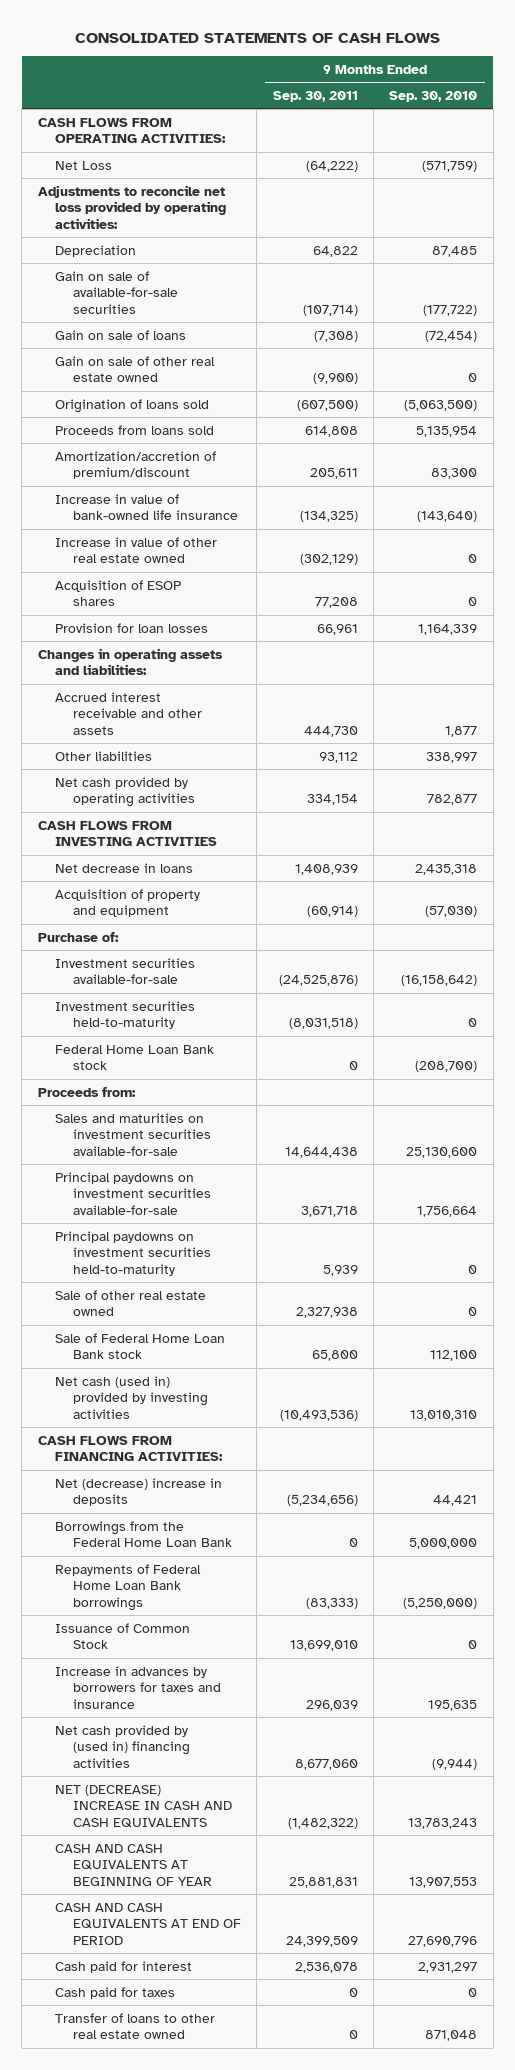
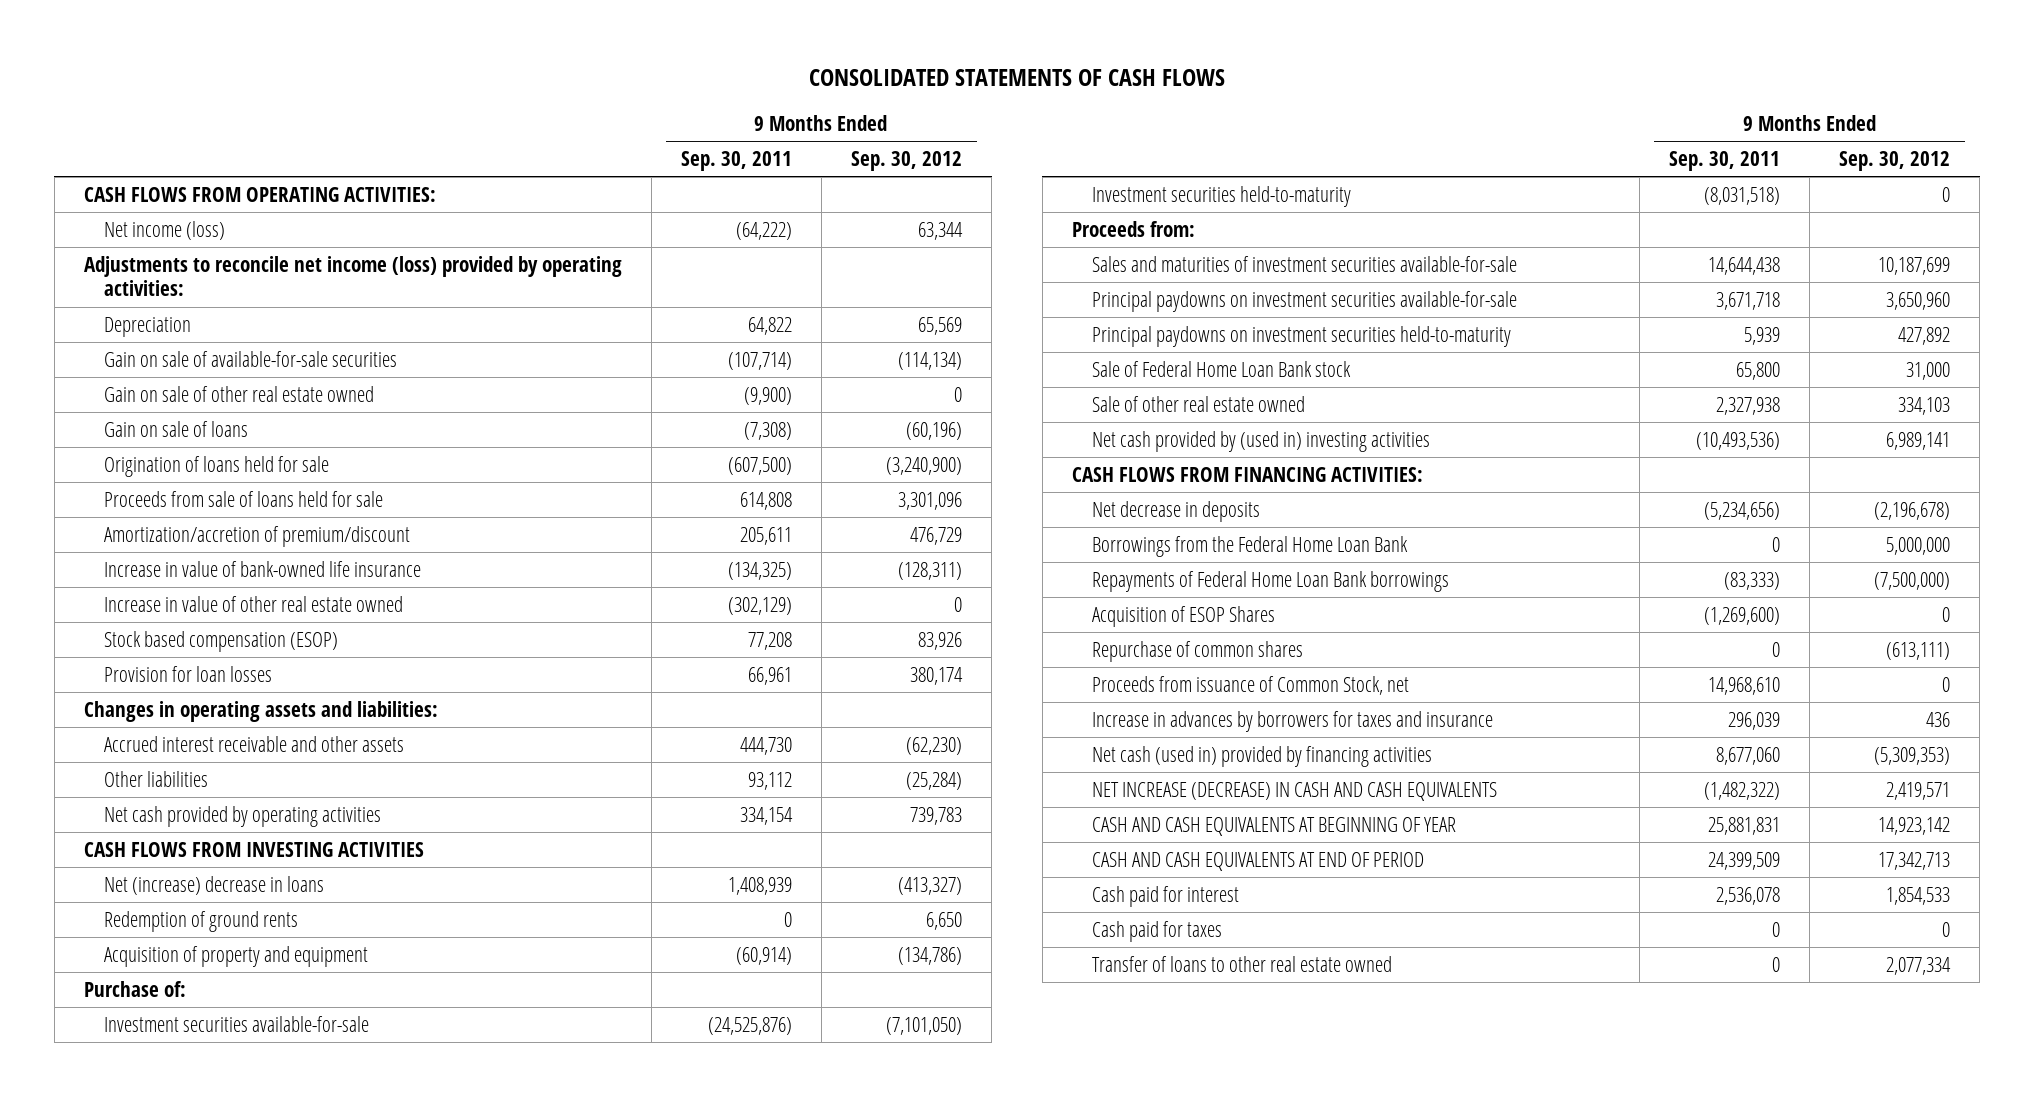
[389,90,478,102] Sep. 30, 2010 -> none
none -> [851,150,963,171] Sep. 30, 2012
[55,160,113,170] Net Loss -> [103,220,225,240] Net income (loss)
[37,184,227,229] Adjustments to reconcile net loss provided by operating activities: -> [83,255,622,297] Adjustments to reconcile net income (loss) provided by operating activities:
[55,329,187,340] Gain on sale of loans -> [103,420,248,437] Gain on sale of loans
[55,398,210,413] Origination of loans sold -> [103,455,329,477] Origination of loans held for sale
[55,424,215,435] Proceeds from loans sold -> [103,490,383,507] Proceeds from sale of loans held for sale
[55,579,182,607] Acquisition of ESOP shares -> [103,630,338,652] Stock based compensation (ESOP)
[55,862,194,873] Net decrease in loans -> [103,875,324,895] Net (increase) decrease in loans
none -> [103,910,298,932] Redemption of ground rents
[55,1044,215,1071] Federal Home Loan Bank stock -> none
[55,1112,211,1156] Sales and maturities on investment securities available-for-sale -> [1092,255,1518,272] Sales and maturities of investment securities available-for-sale
[55,1289,207,1317] Sale of other real estate owned -> [1092,395,1306,412] Sale of other real estate owned
[55,1375,208,1419] Net cash (used in) provided by investing activities -> [1092,430,1431,452] Net cash provided by (used in) investing activities
[55,1477,223,1507] Net (decrease) increase in deposits -> [1092,500,1261,522] Net decrease in deposits
none -> [1092,605,1276,627] Acquisition of ESOP Shares
none -> [1092,640,1304,662] Repurchase of common shares
[55,1622,191,1650] Issuance of Common Stock -> [1092,675,1410,695] Proceeds from issuance of Common Stock, net
[289,1640,358,1652] 13,699,010 -> [1708,676,1781,695] 14,968,610
[55,1724,190,1768] Net cash provided by (used in) financing activities -> [1092,745,1433,767] Net cash (used in) provided by financing activities
[55,1784,232,1828] NET (DECREASE) INCREASE IN CASH AND CASH EQUIVALENTS -> [1092,781,1498,801] NET INCREASE (DECREASE) IN CASH AND CASH EQUIVALENTS

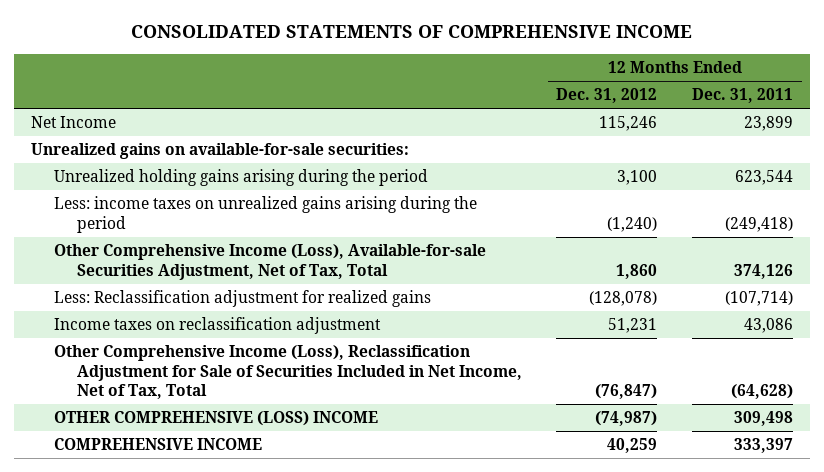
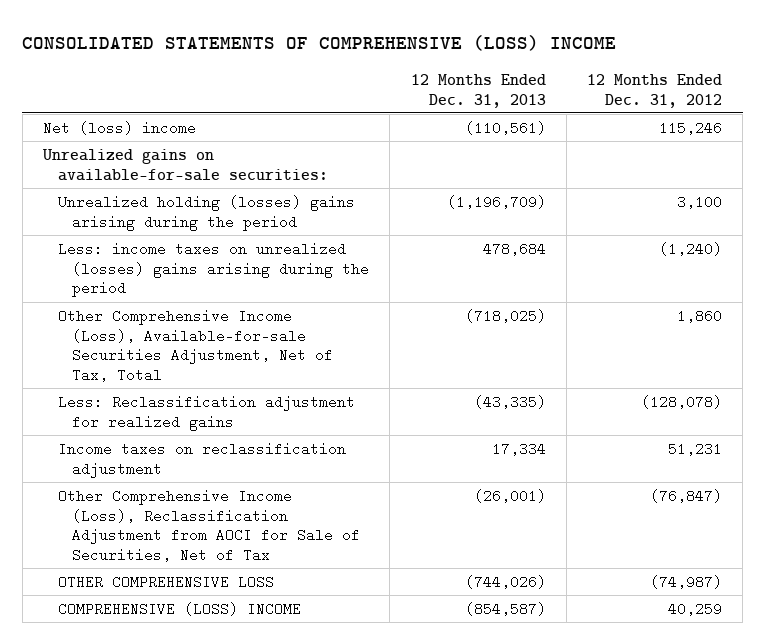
[131,25,693,39] CONSOLIDATED STATEMENTS OF COMPREHENSIVE INCOME -> [22,34,617,51] CONSOLIDATED STATEMENTS OF COMPREHENSIVE (LOSS) INCOME
[692,88,794,104] Dec. 31, 2011 -> none
none -> [410,73,546,108] 12 Months Ended Dec. 31, 2013
[31,116,117,129] Net Income -> [43,120,197,135] Net (loss) income
[53,169,428,187] Unrealized holding gains arising during the period -> [57,194,355,231] Unrealized holding (losses) gains arising during the period
[53,196,477,233] Less: income taxes on unrealized gains arising during the period -> [57,241,370,298] Less: income taxes on unrealized (losses) gains arising during the period
[53,345,522,400] Other Comprehensive Income (Loss), Reclassification Adjustment for Sale of Securities Included in Net Income, Net of Tax, Total -> [57,488,361,563] Other Comprehensive Income (Loss), Reclassification Adjustment from AOCI for Sale of Securities, Net of Tax
[53,411,378,427] OTHER COMPREHENSIVE (LOSS) INCOME -> [57,574,274,589] OTHER COMPREHENSIVE LOSS
[53,438,262,451] COMPREHENSIVE INCOME -> [57,601,301,616] COMPREHENSIVE (LOSS) INCOME

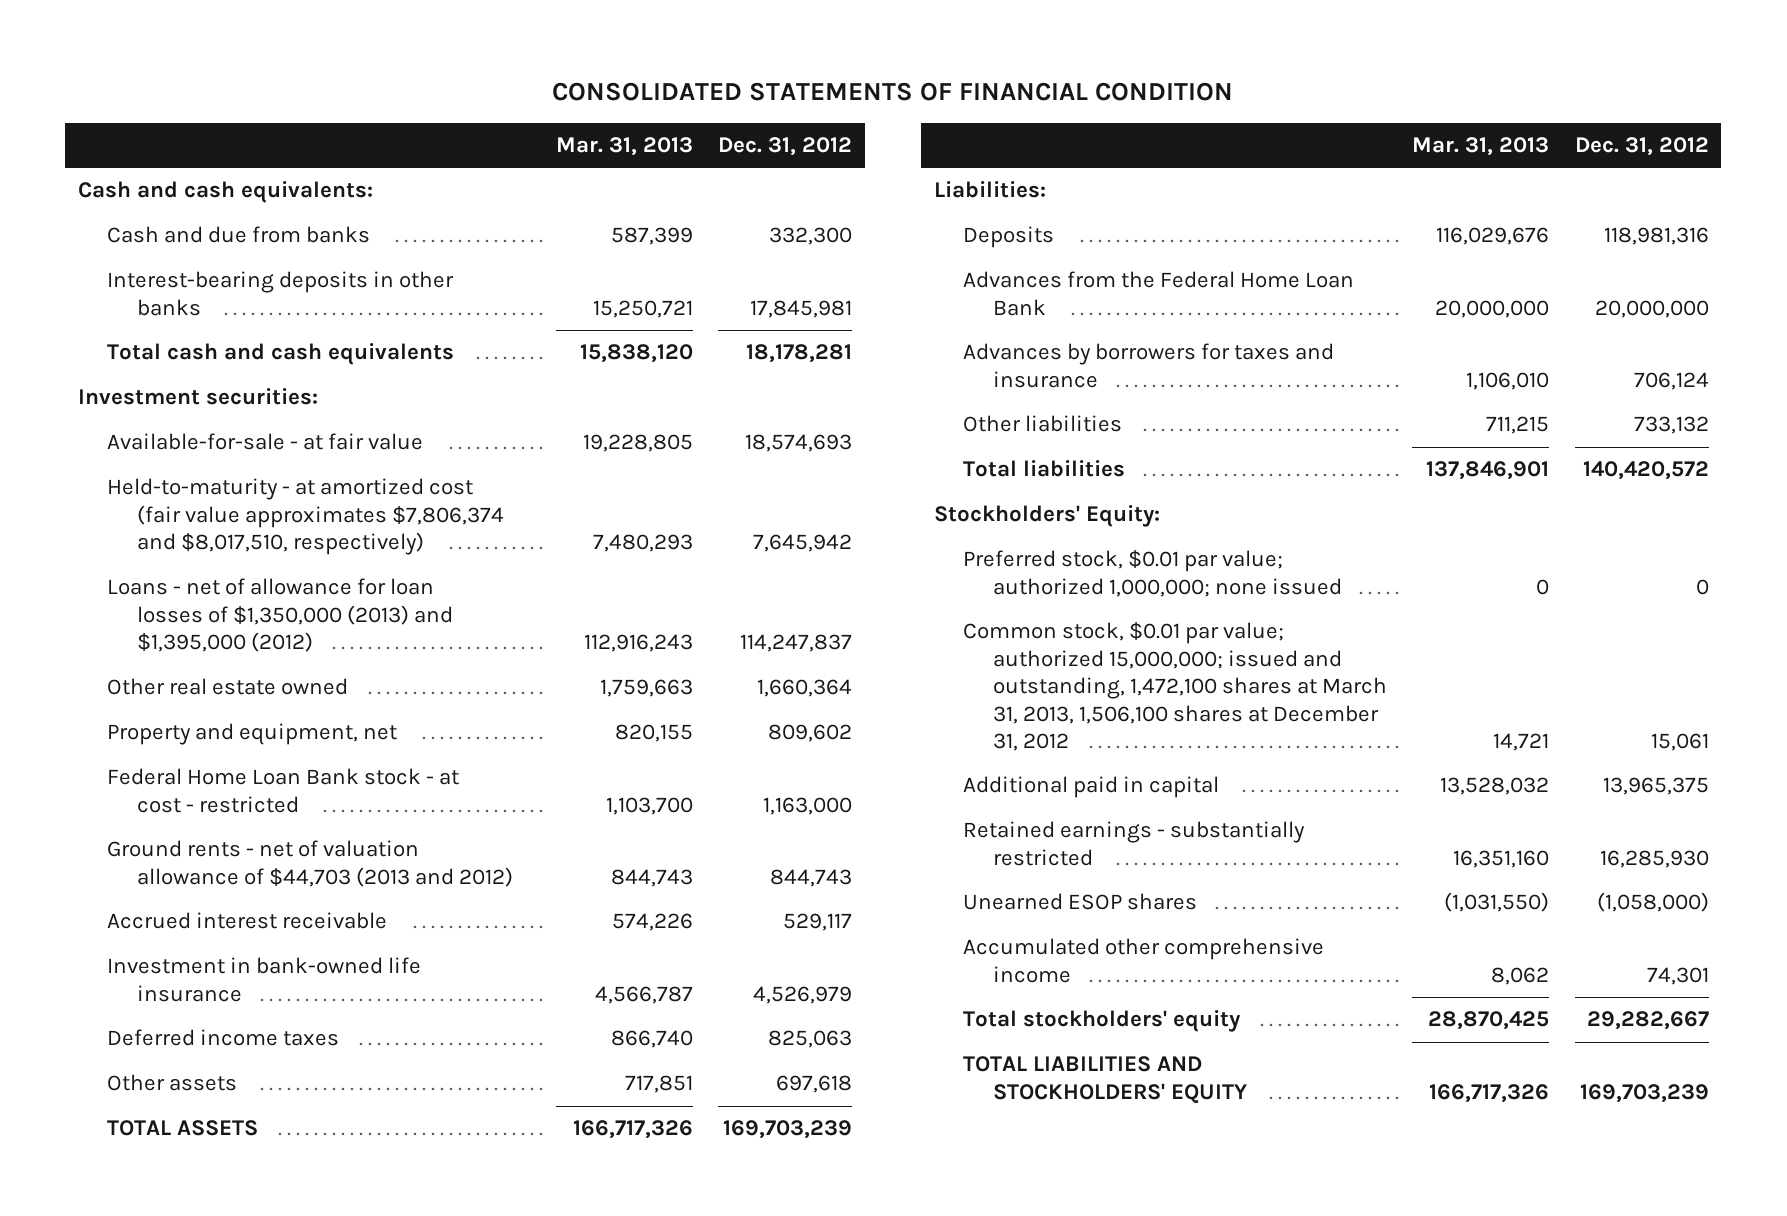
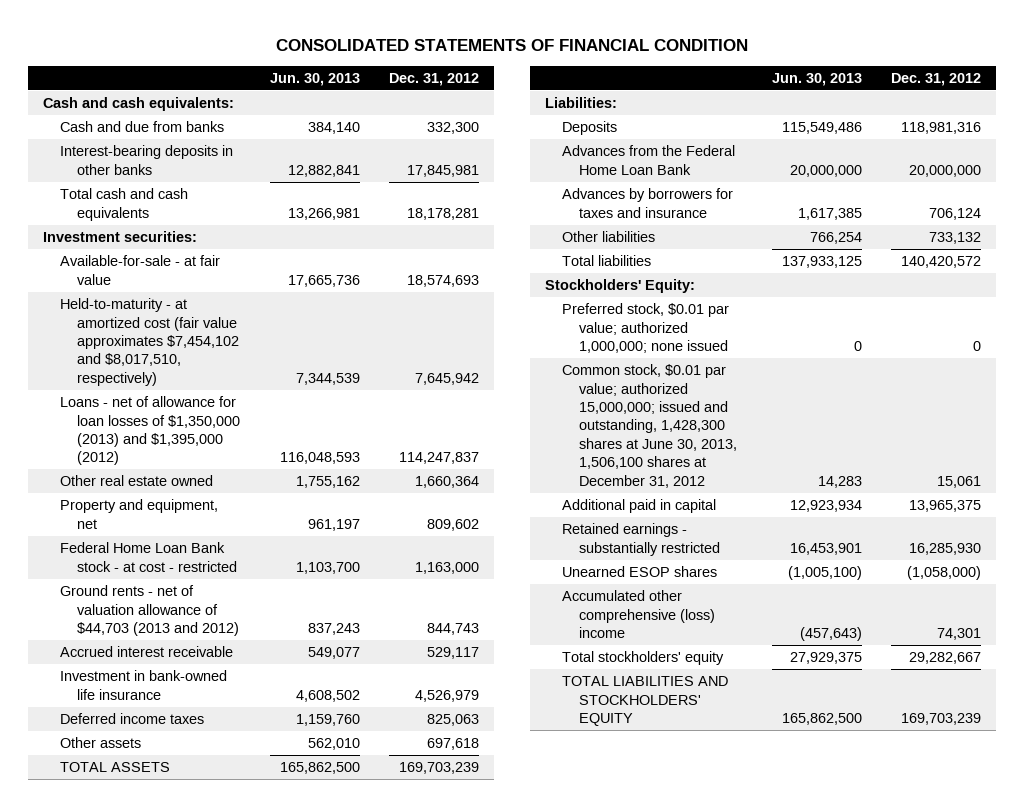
[556,137,694,157] Mar. 31, 2013 -> none
none -> [269,72,360,86] Jun. 30, 2013
[107,478,504,556] Held-to-maturity - at amortized cost (fair value approximates $7,806,374 and $8,017,510, respectively) -> [60,298,240,386] Held-to-maturity - at amortized cost (fair value approximates $7,454,102 and $8,017,510, respectively)
[963,622,1387,751] Common stock, $0.01 par value; authorized 15,000,000; issued and outstanding, 1,472,100 shares at March 31, 2013, 1,506,100 shares at December 31, 2012 -> [562,364,738,488] Common stock, $0.01 par value; authorized 15,000,000; issued and outstanding, 1,428,300 shares at June 30, 2013, 1,506,100 shares at December 31, 2012
[963,938,1325,983] Accumulated other comprehensive income -> [562,590,716,638] Accumulated other comprehensive (loss) income

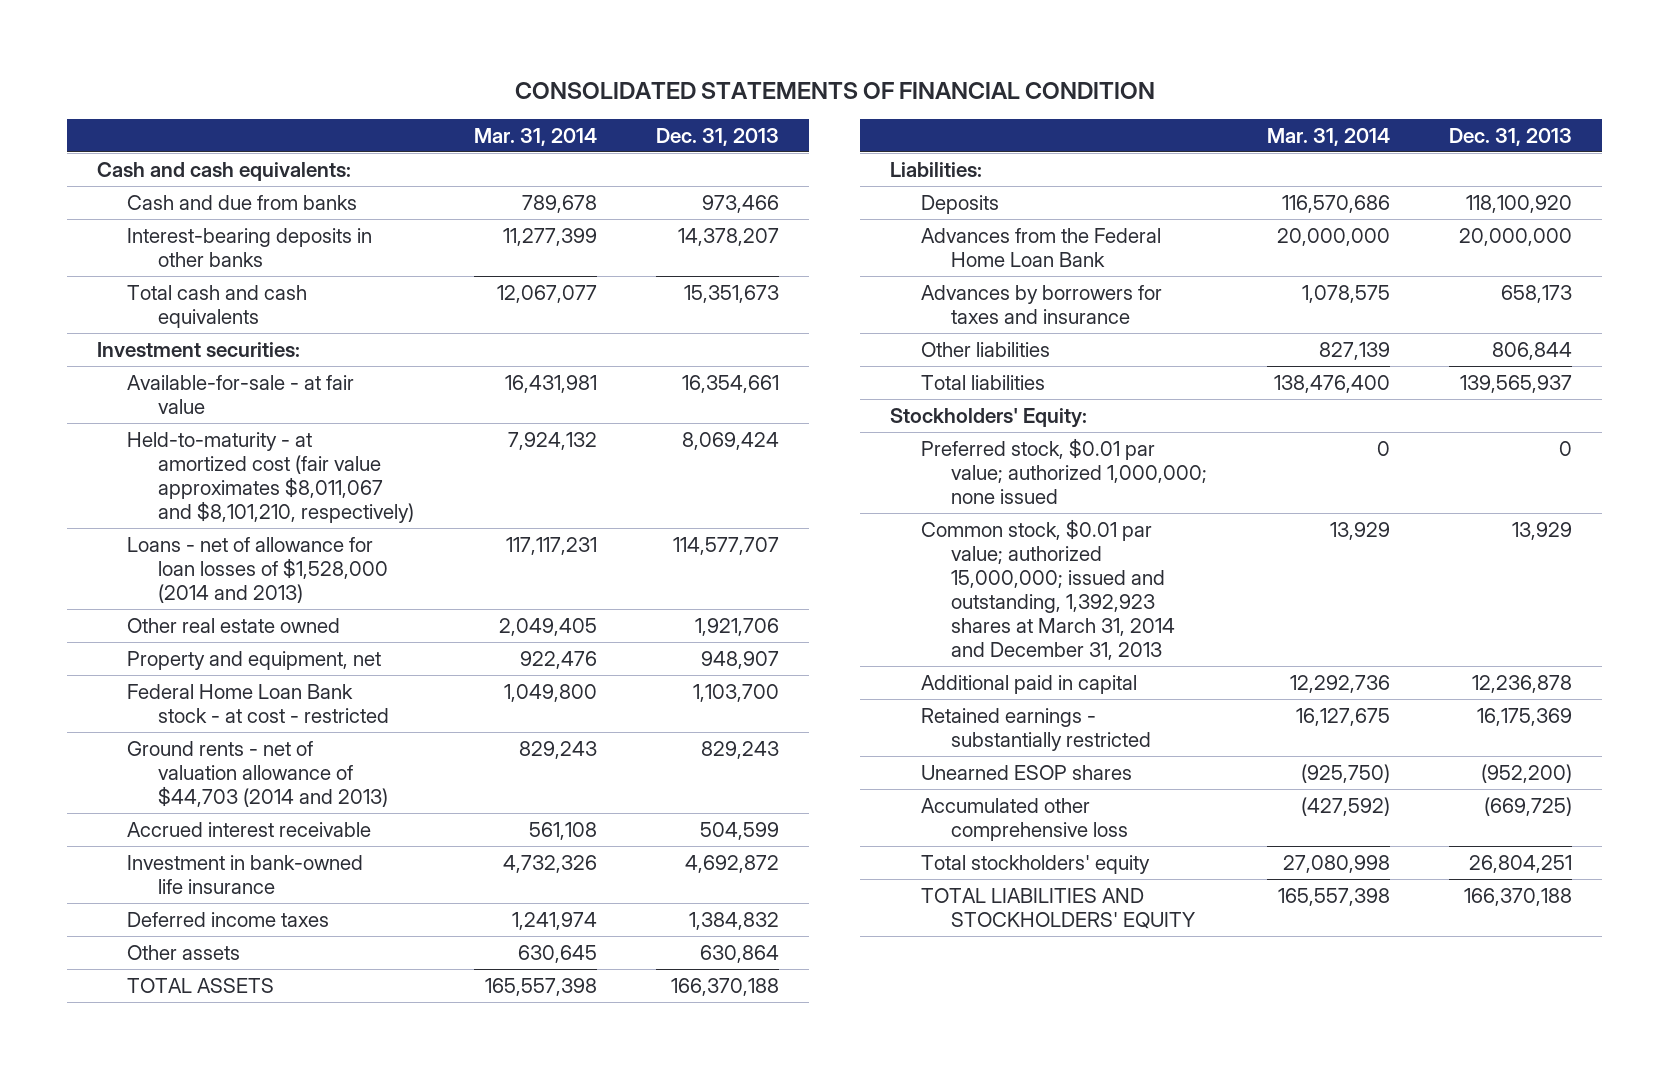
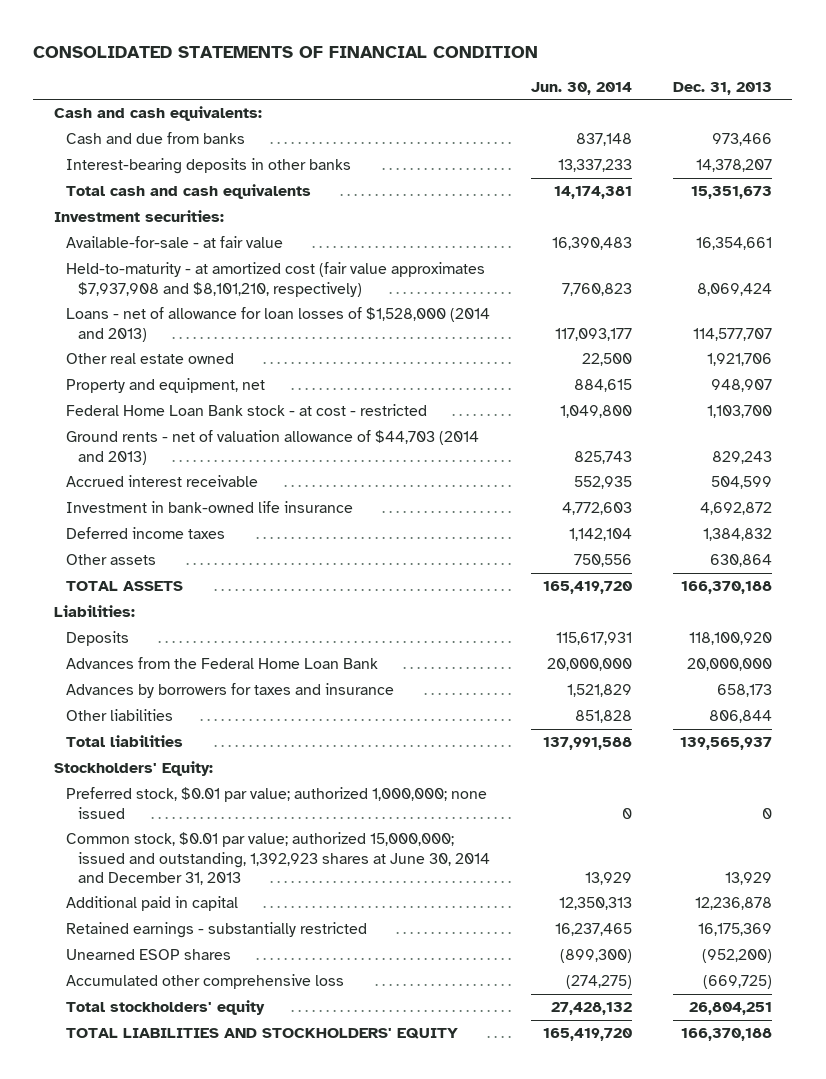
[473,127,597,146] Mar. 31, 2014 -> none
none -> [531,81,633,95] Jun. 30, 2014
[127,431,415,524] Held-to-maturity - at amortized cost (fair value approximates $8,011,067 and $8,101,210, respectively) -> [66,262,486,297] Held-to-maturity - at amortized cost (fair value approximates $7,937,908 and $8,101,210, respectively)
[920,518,1176,661] Common stock, $0.01 par value; authorized 15,000,000; issued and outstanding, 1,392,923 shares at March 31, 2014 and December 31, 2013 -> [66,832,491,885] Common stock, $0.01 par value; authorized 15,000,000; issued and outstanding, 1,392,923 shares at June 30, 2014 and December 31, 2013

